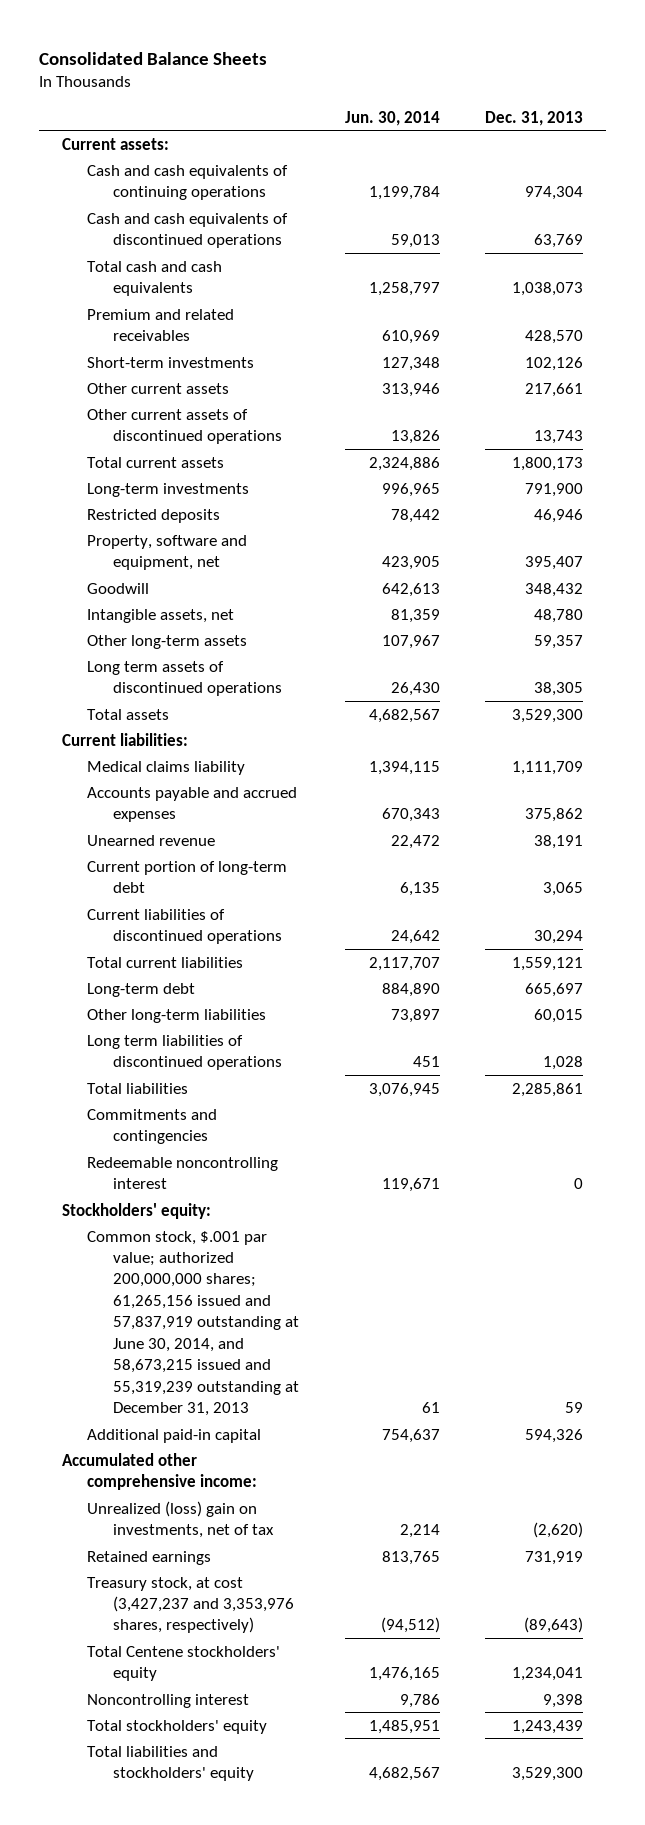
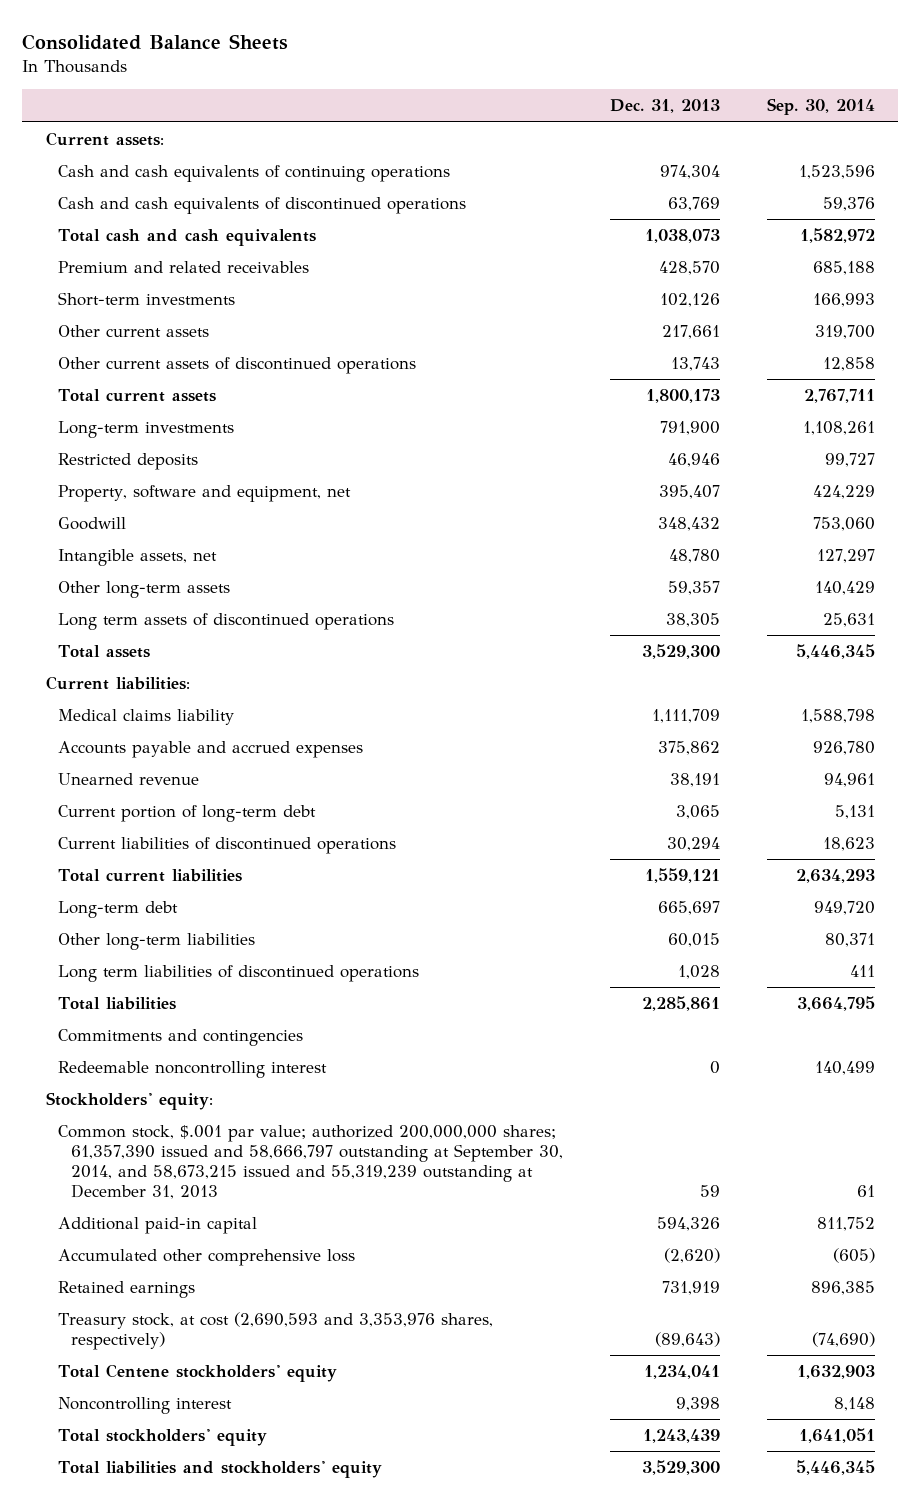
[344,110,440,126] Jun. 30, 2014 -> none
none -> [766,98,875,116] Sep. 30, 2014
[87,1230,300,1416] Common stock, $.001 par value; authorized 200,000,000 shares; 61,265,156 issued and 57,837,919 outstanding at June 30, 2014, and 58,673,215 issued and 55,319,239 outstanding at December 31, 2013 -> [58,1125,563,1199] Common stock, $.001 par value; authorized 200,000,000 shares; 61,357,390 issued and 58,666,797 outstanding at September 30, 2014, and 58,673,215 issued and 55,319,239 outstanding at December 31, 2013
[61,1452,258,1490] Accumulated other comprehensive income: -> none
[87,1500,275,1538] Unrealized (loss) gain on investments, net of tax -> [58,1249,356,1267] Accumulated other comprehensive loss
[87,1576,295,1634] Treasury stock, at cost (3,427,237 and 3,353,976 shares, respectively) -> [58,1312,494,1351] Treasury stock, at cost (2,690,593 and 3,353,976 shares, respectively)

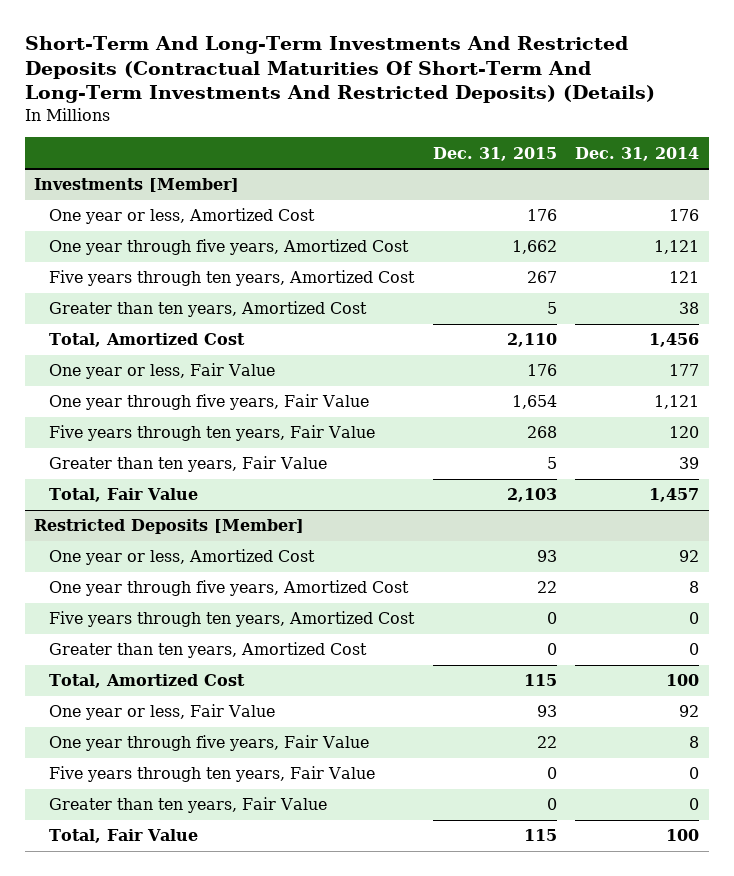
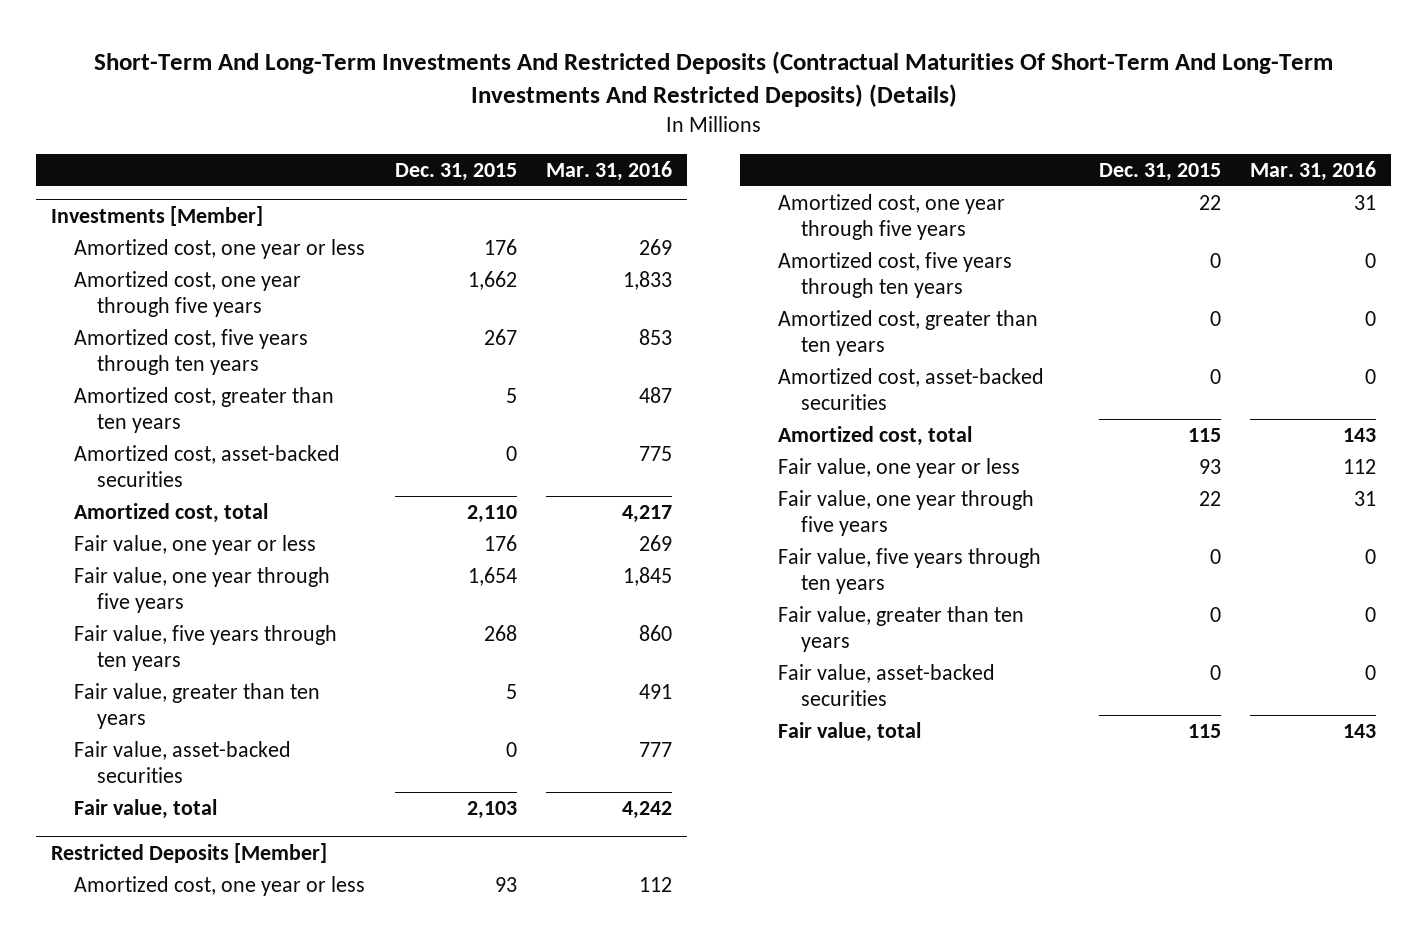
[575,146,700,161] Dec. 31, 2014 -> none
none -> [545,160,672,181] Mar. 31, 2016
[48,208,315,225] One year or less, Amortized Cost -> [74,239,366,260] Amortized cost, one year or less
[48,239,409,256] One year through five years, Amortized Cost -> [74,271,302,317] Amortized cost, one year through five years
[48,270,415,287] Five years through ten years, Amortized Cost -> [74,329,309,375] Amortized cost, five years through ten years
[48,301,367,318] Greater than ten years, Amortized Cost -> [74,387,335,433] Amortized cost, greater than ten years
none -> [74,445,341,487] Amortized cost, asset-backed securities
[48,333,245,348] Total, Amortized Cost -> [74,503,269,524] Amortized cost, total
[48,363,275,380] One year or less, Fair Value -> [74,535,317,556] Fair value, one year or less
[48,394,369,411] One year through five years, Fair Value -> [74,567,331,613] Fair value, one year through five years
[48,425,375,442] Five years through ten years, Fair Value -> [74,625,338,671] Fair value, five years through ten years
[48,456,327,473] Greater than ten years, Fair Value -> [74,683,321,729] Fair value, greater than ten years
none -> [74,741,292,783] Fair value, asset-backed securities
[48,488,198,503] Total, Fair Value -> [74,799,218,820] Fair value, total
[48,549,315,566] One year or less, Amortized Cost -> [74,876,366,897] Amortized cost, one year or less
[48,580,409,597] One year through five years, Amortized Cost -> [778,194,1006,240] Amortized cost, one year through five years
[48,611,415,628] Five years through ten years, Amortized Cost -> [778,252,1013,298] Amortized cost, five years through ten years
[48,642,367,659] Greater than ten years, Amortized Cost -> [778,310,1039,356] Amortized cost, greater than ten years
none -> [778,368,1045,410] Amortized cost, asset-backed securities
[48,674,245,689] Total, Amortized Cost -> [778,426,973,447] Amortized cost, total
[48,704,275,721] One year or less, Fair Value -> [778,458,1021,479] Fair value, one year or less
[48,735,369,752] One year through five years, Fair Value -> [778,490,1035,536] Fair value, one year through five years
[48,766,375,783] Five years through ten years, Fair Value -> [778,548,1042,594] Fair value, five years through ten years
[48,797,327,814] Greater than ten years, Fair Value -> [778,606,1025,652] Fair value, greater than ten years
none -> [778,664,996,706] Fair value, asset-backed securities
[48,829,198,844] Total, Fair Value -> [778,722,922,743] Fair value, total

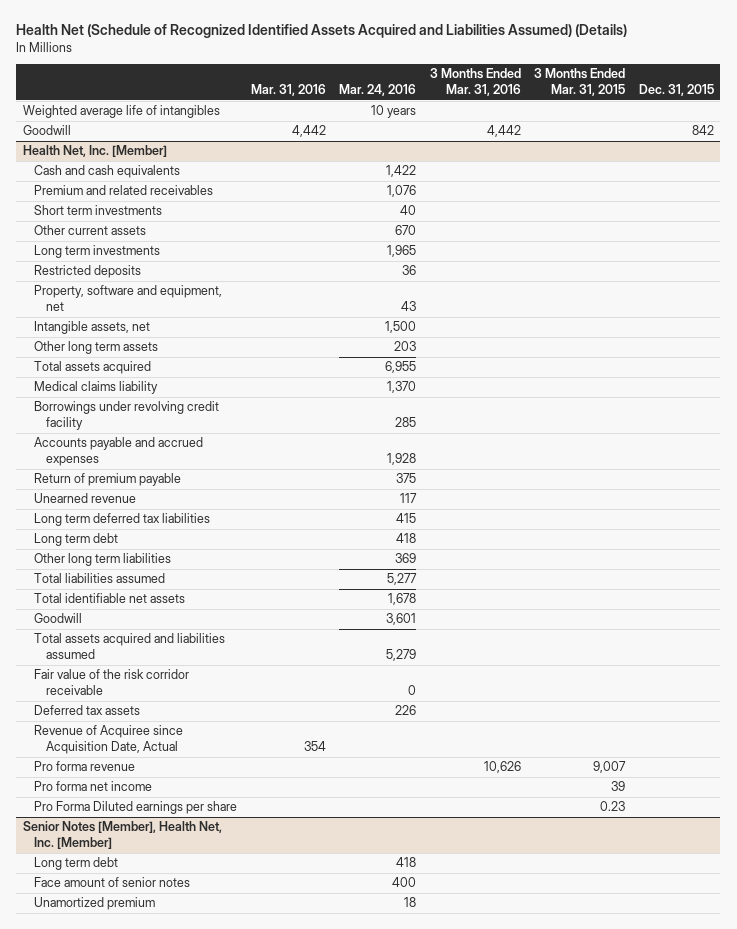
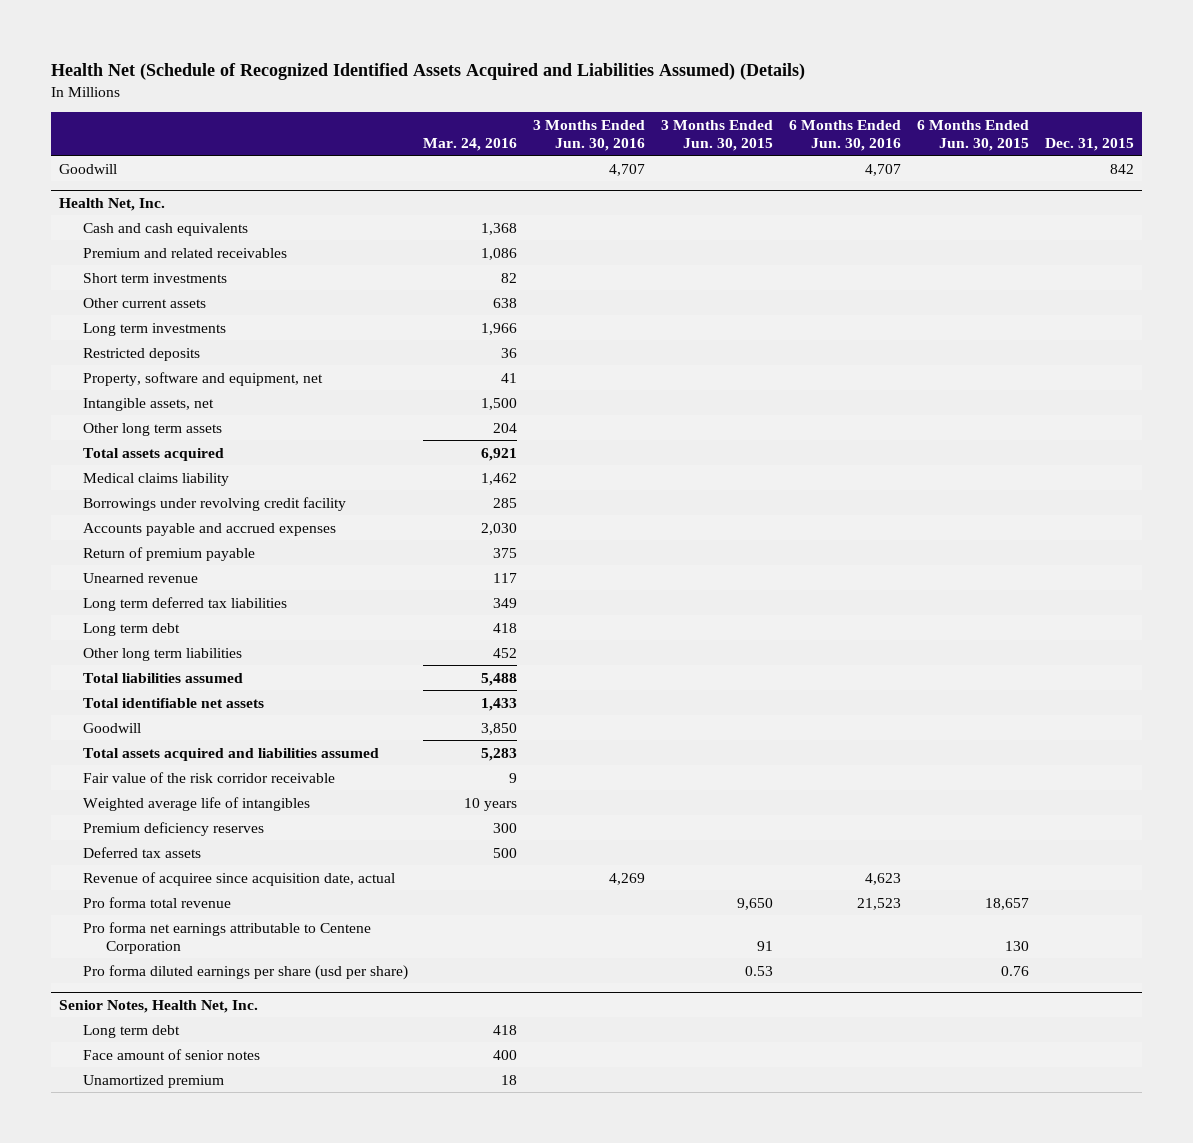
[250,84,326,97] Mar. 31, 2016 -> none
[429,68,521,97] 3 Months Ended Mar. 31, 2016 -> none
[534,68,626,97] 3 Months Ended Mar. 31, 2015 -> none
none -> [533,119,646,151] 3 Months Ended Jun. 30, 2016
none -> [661,119,774,151] 3 Months Ended Jun. 30, 2015
none -> [788,119,901,151] 6 Months Ended Jun. 30, 2016
none -> [916,119,1029,151] 6 Months Ended Jun. 30, 2015
[22,105,220,119] Weighted average life of intangibles -> none
[22,145,167,158] Health Net, Inc. [Member] -> [59,197,166,211] Health Net, Inc.
[386,165,417,178] 1,422 -> [481,222,518,235] 1,368
[387,185,417,198] 1,076 -> [481,247,518,260] 1,086
[400,205,417,216] 40 -> [501,272,518,283] 82
[395,225,417,236] 670 -> [493,297,518,308] 638
[387,245,417,258] 1,965 -> [481,322,518,335] 1,966
[401,301,417,312] 43 -> [501,372,518,383] 41
[394,341,417,352] 203 -> [493,422,518,433] 204
[385,361,417,374] 6,955 -> [481,447,518,461] 6,921
[387,381,417,394] 1,370 -> [481,472,518,485] 1,462
[387,453,417,466] 1,928 -> [481,522,518,535] 2,030
[396,513,417,524] 415 -> [493,597,518,608] 349
[395,553,417,564] 369 -> [493,647,518,658] 452
[387,573,418,586] 5,277 -> [481,672,518,686] 5,488
[388,593,417,606] 1,678 -> [481,697,518,711] 1,433
[386,613,417,626] 3,601 -> [481,722,518,735] 3,850
[386,649,417,662] 5,279 -> [481,747,518,761] 5,283
[408,685,417,696] 0 -> [509,772,518,783] 9
none -> [82,796,310,811] Weighted average life of intangibles
none -> [82,821,264,836] Premium deficiency reserves
[395,705,417,716] 226 -> [493,847,518,858] 500
[34,725,184,755] Revenue of Acquiree since Acquisition Date, Actual -> [82,871,395,886] Revenue of acquiree since acquisition date, actual
[34,761,136,772] Pro forma revenue -> [82,896,231,908] Pro forma total revenue
[34,781,153,792] Pro forma net income -> [82,921,371,954] Pro forma net earnings attributable to Centene Corporation
[34,801,238,815] Pro Forma Diluted earnings per share -> [82,964,408,980] Pro forma diluted earnings per share (usd per share)
[22,821,222,850] Senior Notes [Member], Health Net, Inc. [Member] -> [59,999,259,1013] Senior Notes, Health Net, Inc.

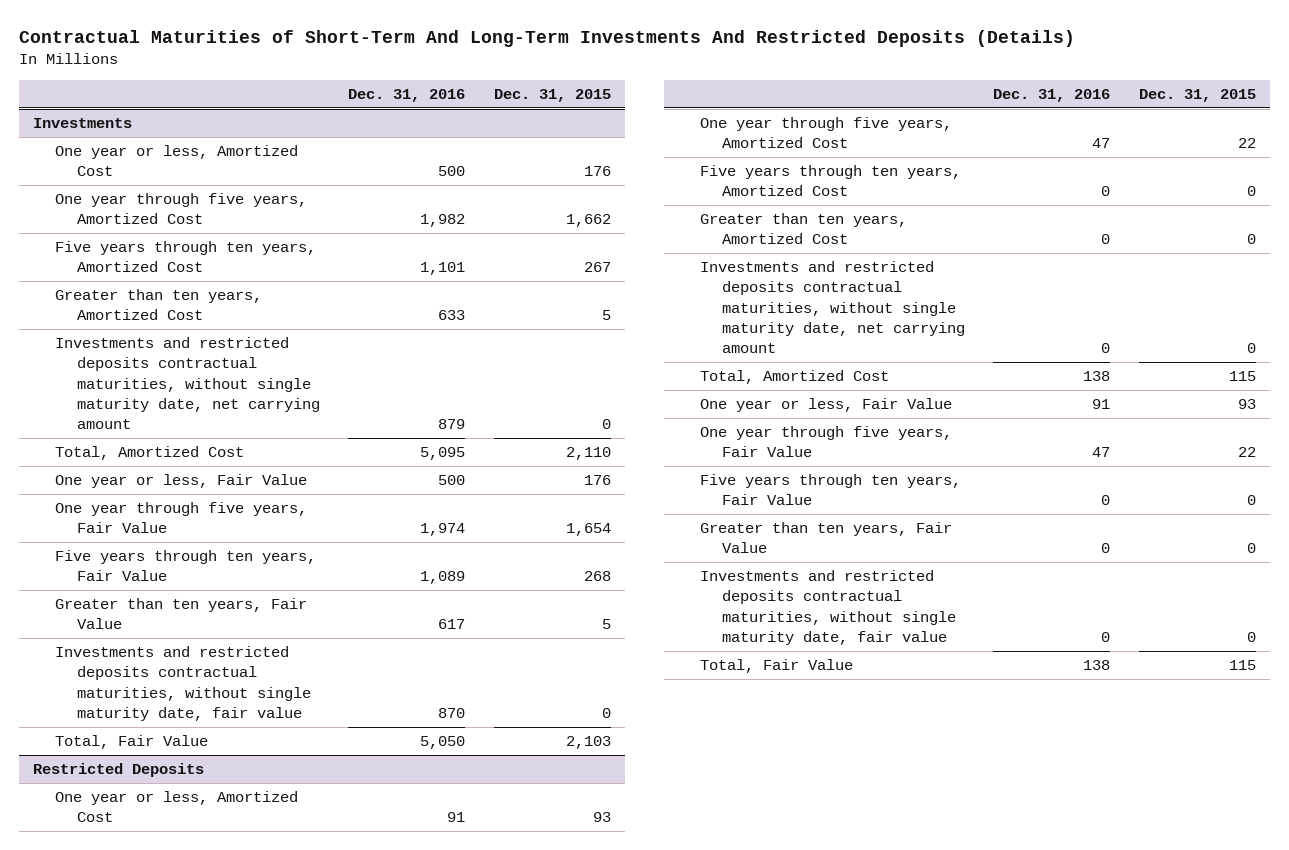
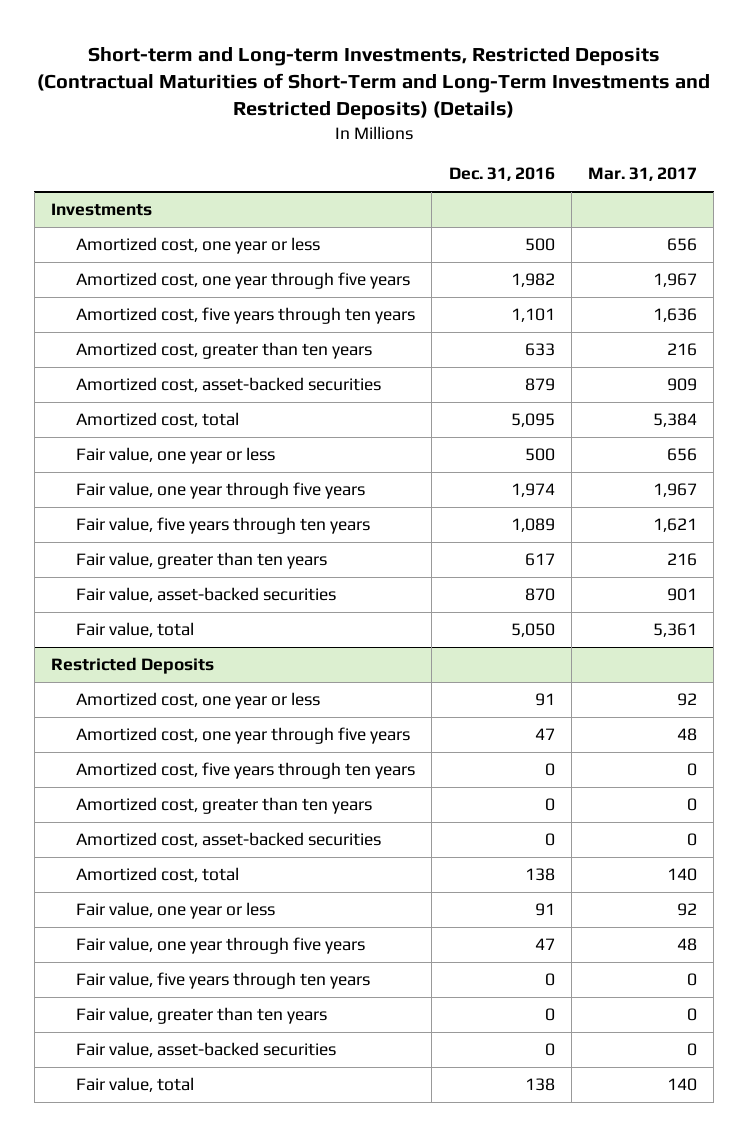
[18,30,1075,48] Contractual Maturities of Short-Term And Long-Term Investments And Restricted Deposits (Details) -> [37,47,711,121] Short-term and Long-term Investments, Restricted Deposits (Contractual Maturities of Short-Term and Long-Term Investments and Restricted Deposits) (Details)
[493,89,611,103] Dec. 31, 2015 -> none
none -> [588,167,698,182] Mar. 31, 2017
[54,145,298,177] One year or less, Amortized Cost -> [76,237,321,255] Amortized cost, one year or less
[54,193,307,225] One year through five years, Amortized Cost -> [76,272,411,290] Amortized cost, one year through five years
[54,241,316,273] Five years through ten years, Amortized Cost -> [76,307,416,325] Amortized cost, five years through ten years
[54,289,262,321] Greater than ten years, Amortized Cost -> [76,342,373,360] Amortized cost, greater than ten years
[54,337,320,430] Investments and restricted deposits contractual maturities, without single maturity date, net carrying amount -> [76,377,382,393] Amortized cost, asset-backed securities
[54,446,244,461] Total, Amortized Cost -> [76,412,240,428] Amortized cost, total
[54,474,307,489] One year or less, Fair Value -> [76,447,276,465] Fair value, one year or less
[54,502,307,534] One year through five years, Fair Value -> [76,482,366,500] Fair value, one year through five years
[54,550,316,582] Five years through ten years, Fair Value -> [76,517,371,535] Fair value, five years through ten years
[54,598,307,630] Greater than ten years, Fair Value -> [76,552,328,570] Fair value, greater than ten years
[54,646,311,722] Investments and restricted deposits contractual maturities, without single maturity date, fair value -> [76,587,337,603] Fair value, asset-backed securities
[54,735,208,750] Total, Fair Value -> [76,622,195,638] Fair value, total
[54,791,298,823] One year or less, Amortized Cost -> [76,692,321,710] Amortized cost, one year or less
[699,117,952,149] One year through five years, Amortized Cost -> [76,727,411,745] Amortized cost, one year through five years
[699,165,961,197] Five years through ten years, Amortized Cost -> [76,762,416,780] Amortized cost, five years through ten years
[699,213,907,245] Greater than ten years, Amortized Cost -> [76,797,373,815] Amortized cost, greater than ten years
[699,261,965,354] Investments and restricted deposits contractual maturities, without single maturity date, net carrying amount -> [76,832,382,848] Amortized cost, asset-backed securities
[699,370,889,385] Total, Amortized Cost -> [76,867,240,883] Amortized cost, total
[699,398,952,413] One year or less, Fair Value -> [76,902,276,920] Fair value, one year or less
[699,426,952,458] One year through five years, Fair Value -> [76,937,366,955] Fair value, one year through five years
[699,474,961,506] Five years through ten years, Fair Value -> [76,972,371,990] Fair value, five years through ten years
[699,522,952,554] Greater than ten years, Fair Value -> [76,1007,328,1025] Fair value, greater than ten years
[699,570,956,646] Investments and restricted deposits contractual maturities, without single maturity date, fair value -> [76,1042,337,1058] Fair value, asset-backed securities
[699,659,853,674] Total, Fair Value -> [76,1077,195,1093] Fair value, total

